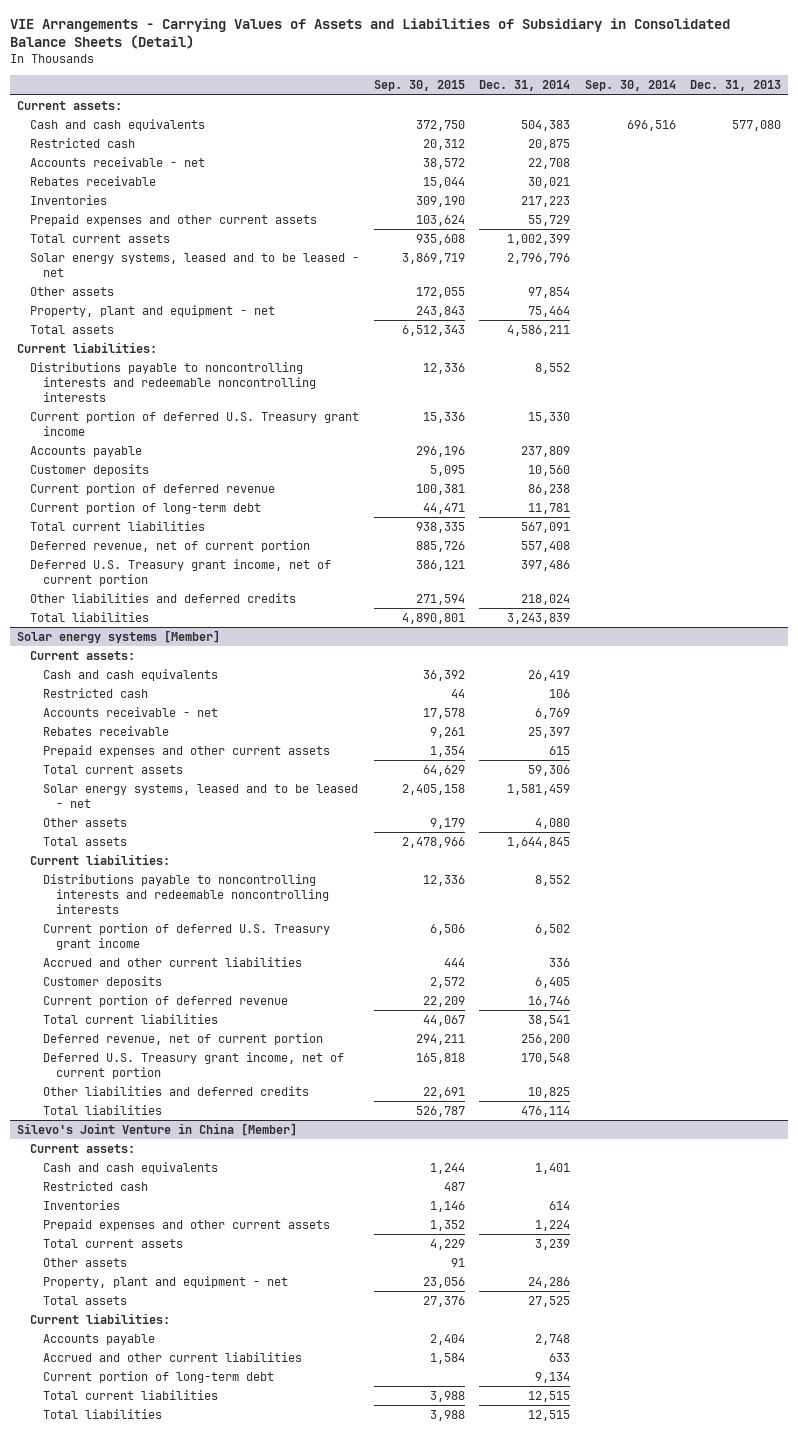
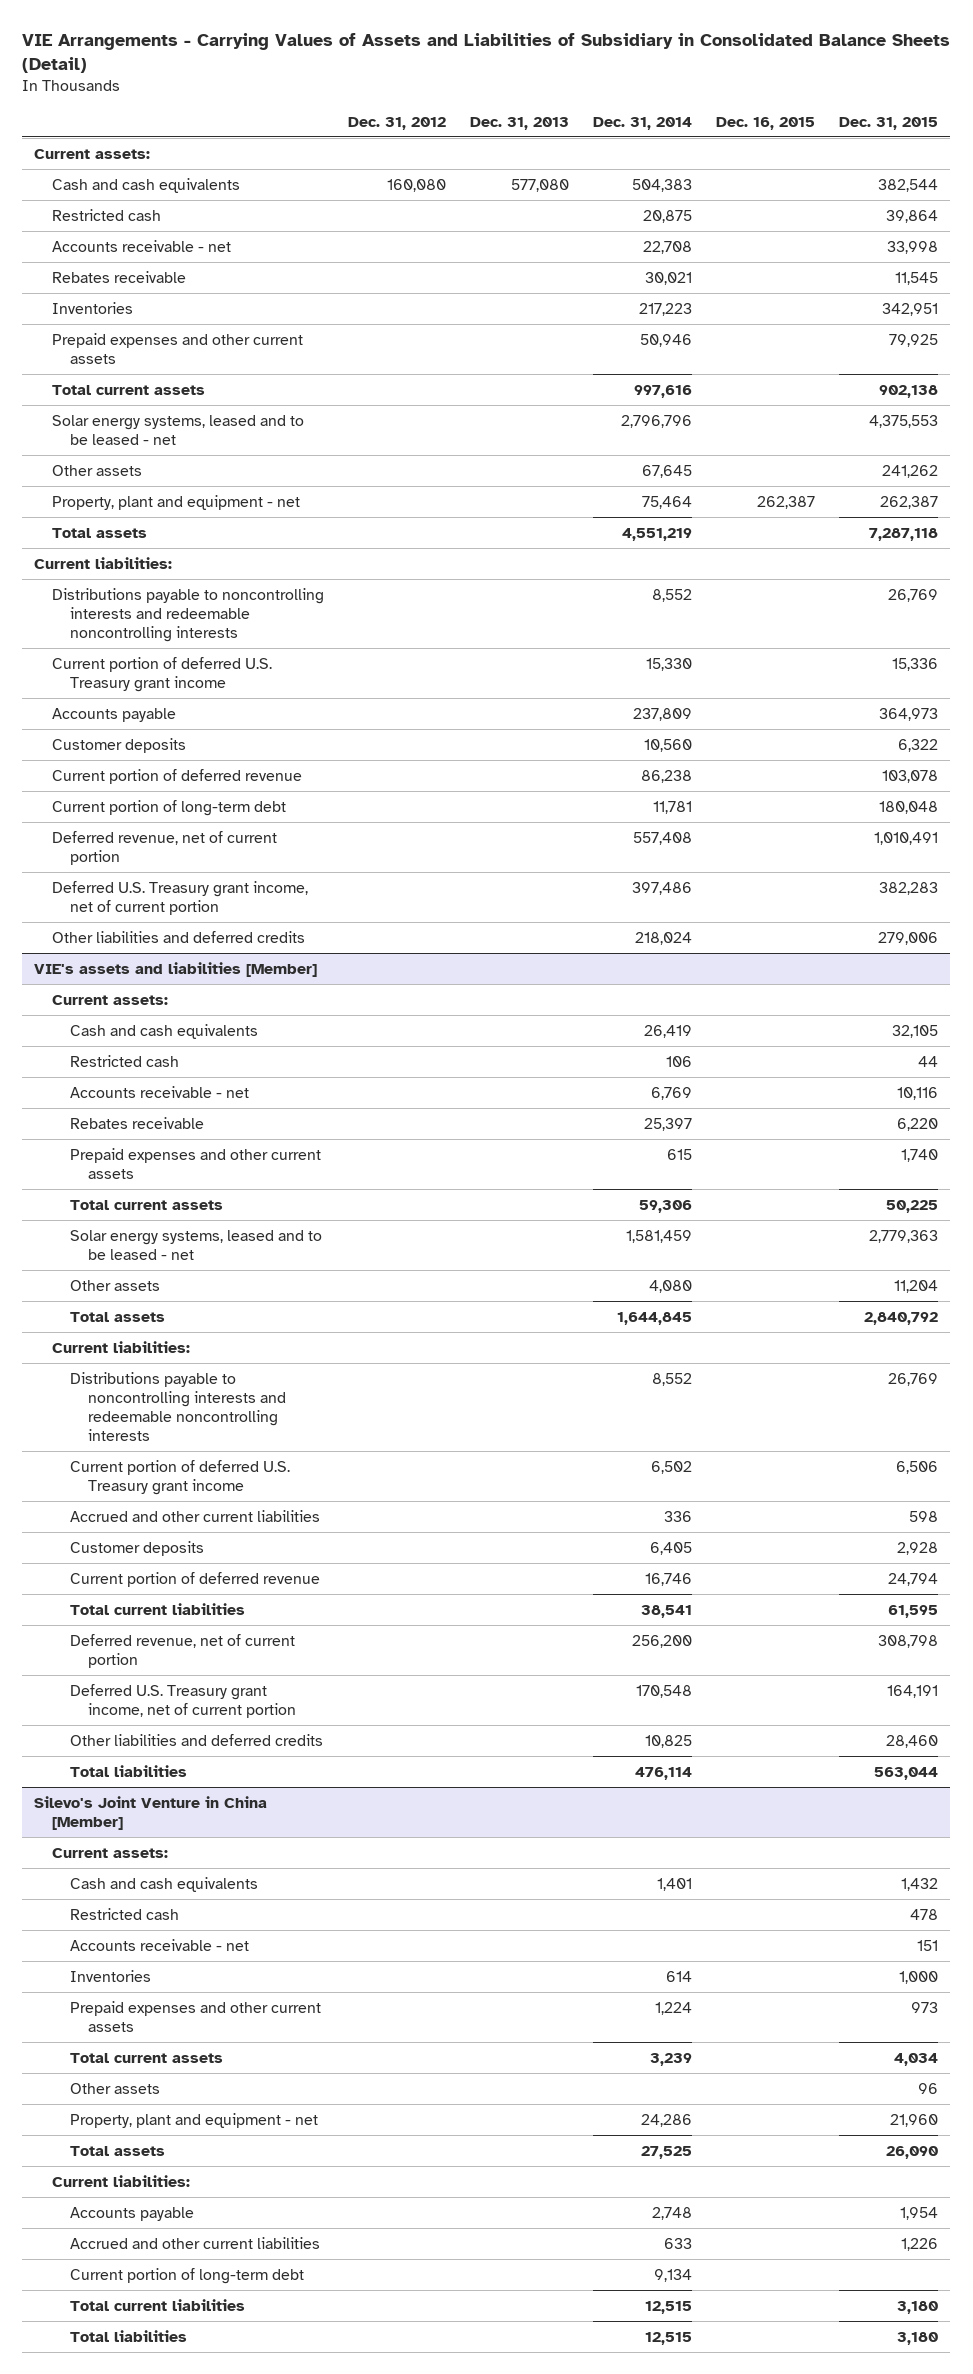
[373,80,465,92] Sep. 30, 2015 -> none
[584,80,676,92] Sep. 30, 2014 -> none
none -> [348,116,447,130] Dec. 31, 2012
none -> [716,116,816,130] Dec. 16, 2015
none -> [839,116,939,130] Dec. 31, 2015
[528,215,571,227] 55,729 -> [640,333,693,347] 50,946
[507,234,571,246] 1,002,399 -> [634,384,693,398] 997,616
[528,287,571,299] 97,854 -> [642,464,693,478] 67,645
[507,325,571,337] 4,586,211 -> [622,527,693,541] 4,551,219
[30,521,206,532] Total current liabilities -> none
[30,612,150,623] Total liabilities -> none
[17,630,221,644] Solar energy systems [Member] -> none
none -> [34,961,318,977] VIE's assets and liabilities [Member]
none -> [70,1938,250,1951] Accounts receivable - net

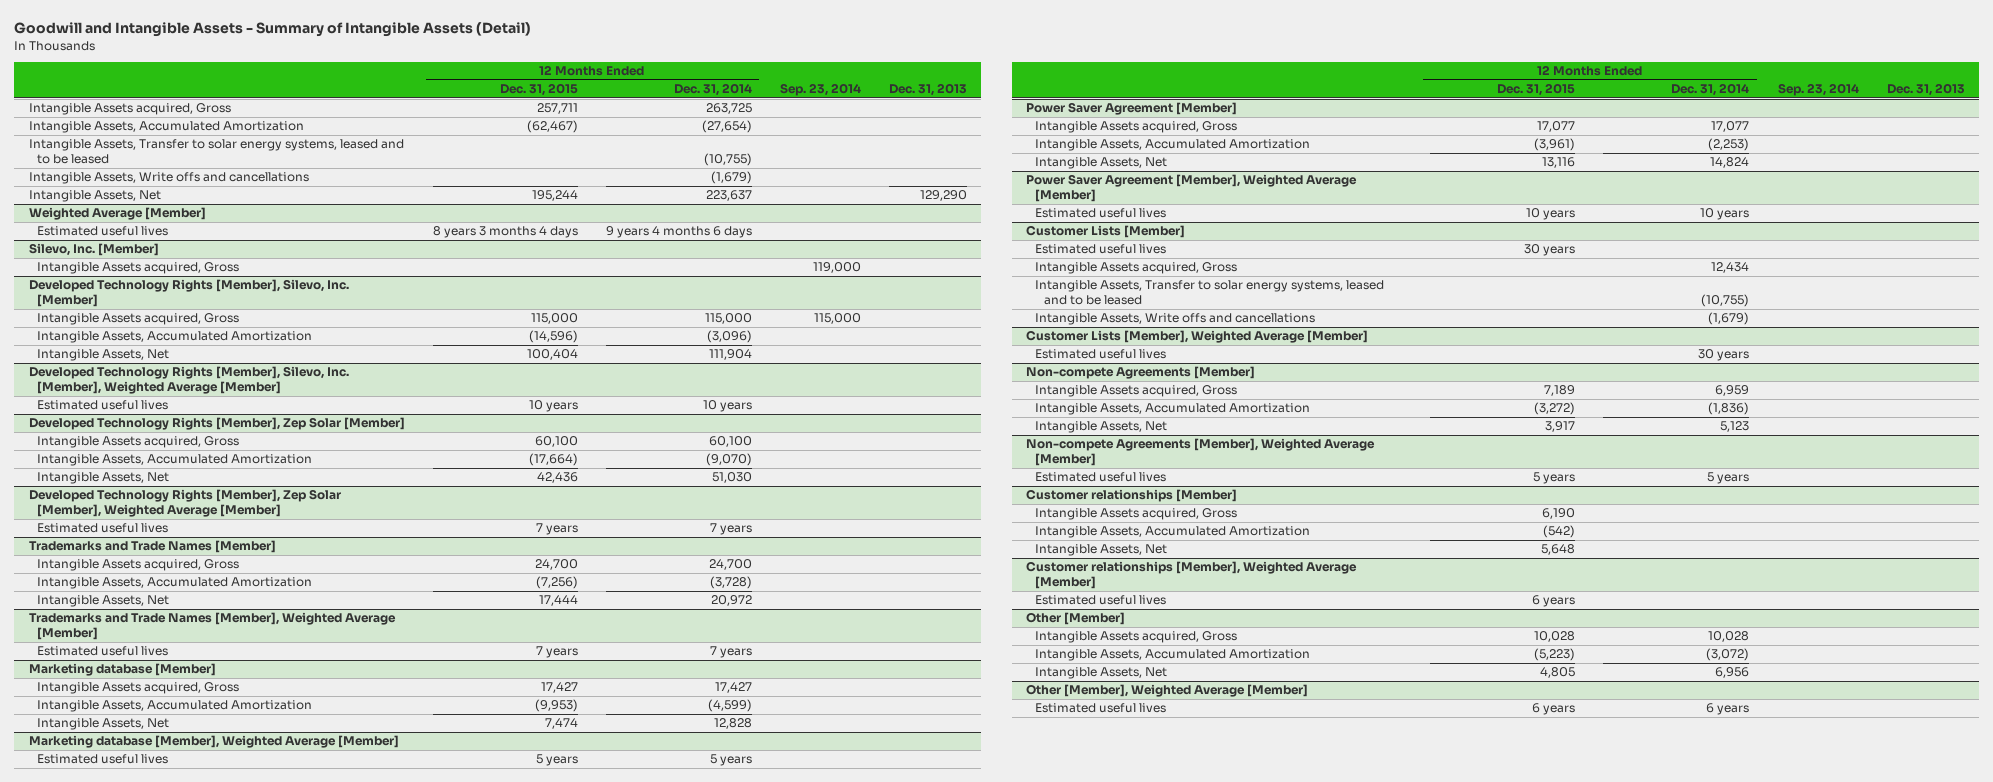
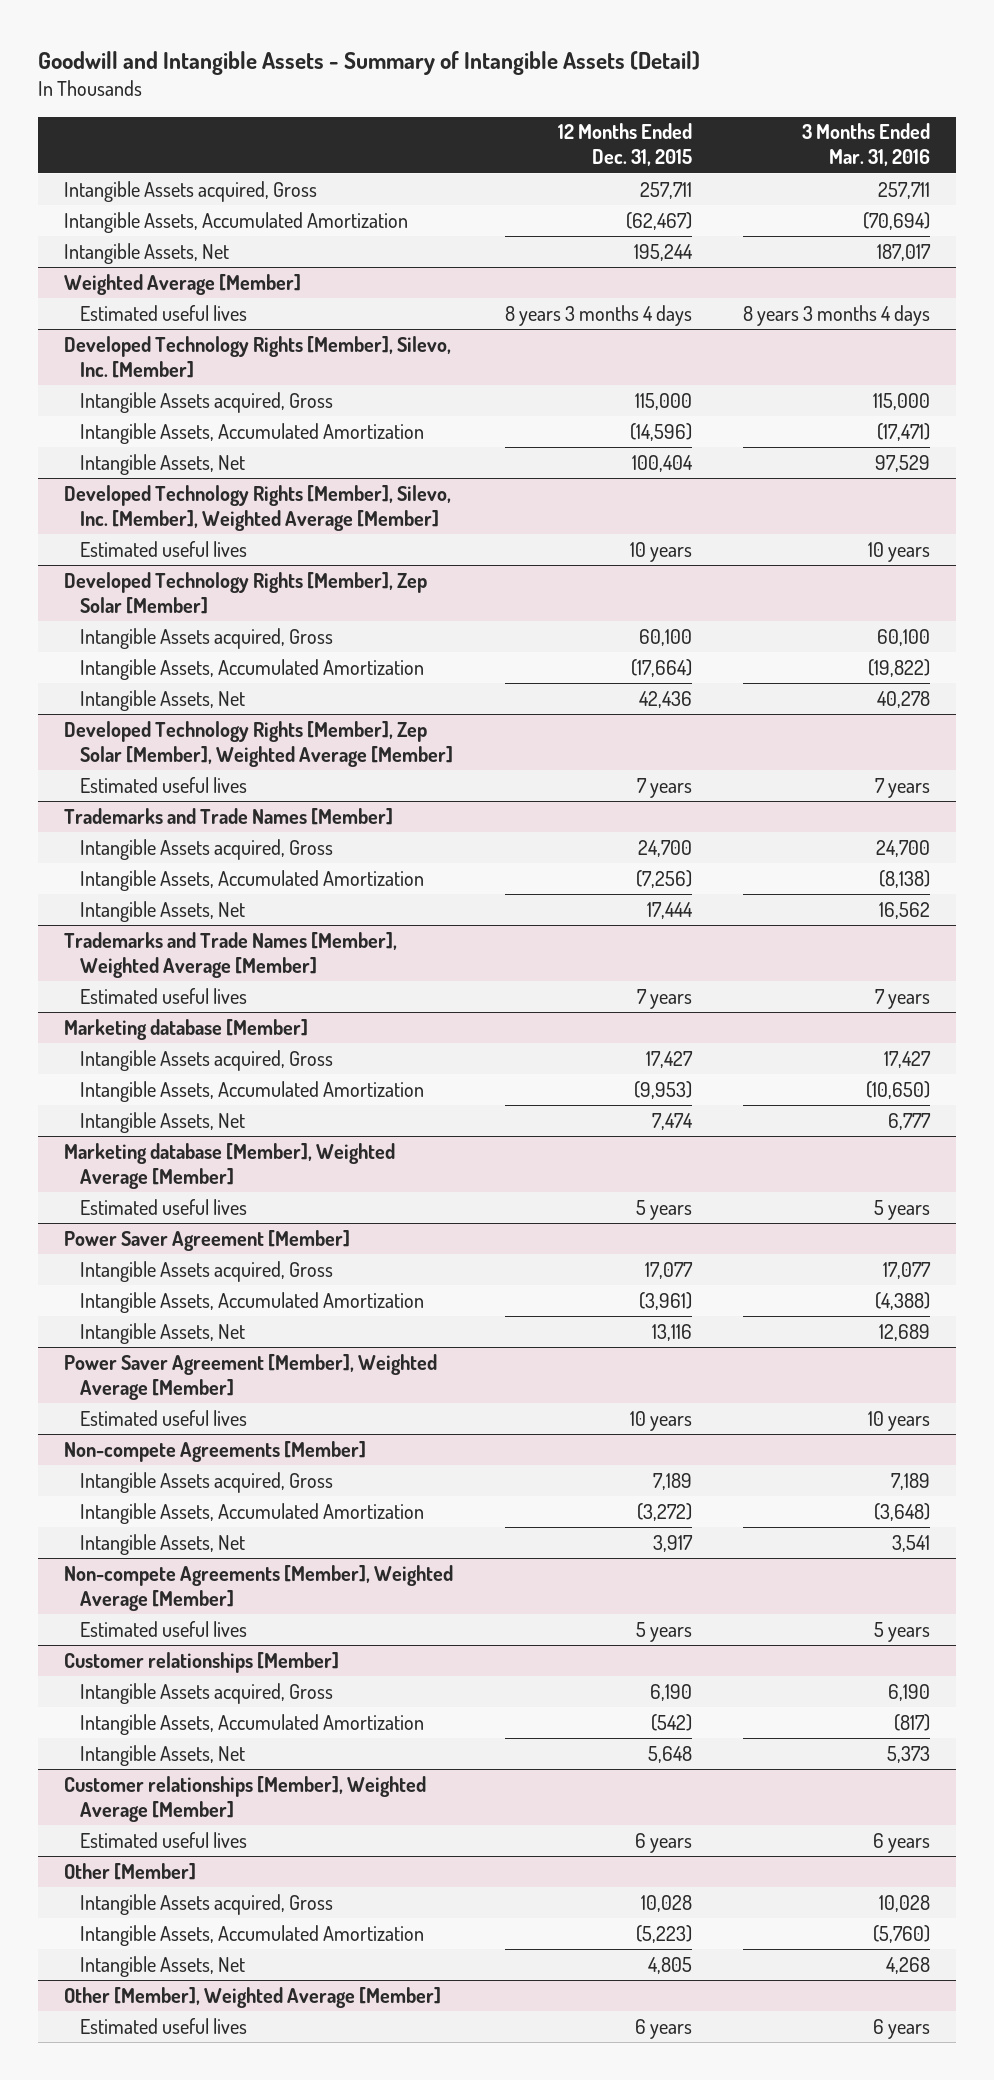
[673,83,752,97] Dec. 31, 2014 -> none
[780,83,862,97] Sep. 23, 2014 -> none
[889,83,968,97] Dec. 31, 2013 -> none
none -> [802,123,931,167] 3 Months Ended Mar. 31, 2016
[28,139,404,165] Intangible Assets, Transfer to solar energy systems, leased and to be leased -> none
[28,172,309,185] Intangible Assets, Write offs and cancellations -> none
[28,243,159,257] Silevo, Inc. [Member] -> none
[37,262,240,275] Intangible Assets acquired, Gross -> none
[1026,225,1186,239] Customer Lists [Member] -> none
[1034,244,1166,255] Estimated useful lives -> none
[1034,262,1237,275] Intangible Assets acquired, Gross -> none
[1034,280,1384,306] Intangible Assets, Transfer to solar energy systems, leased and to be leased -> none
[1034,313,1315,326] Intangible Assets, Write offs and cancellations -> none
[1026,330,1369,344] Customer Lists [Member], Weighted Average [Member] -> none
[1034,349,1166,360] Estimated useful lives -> none

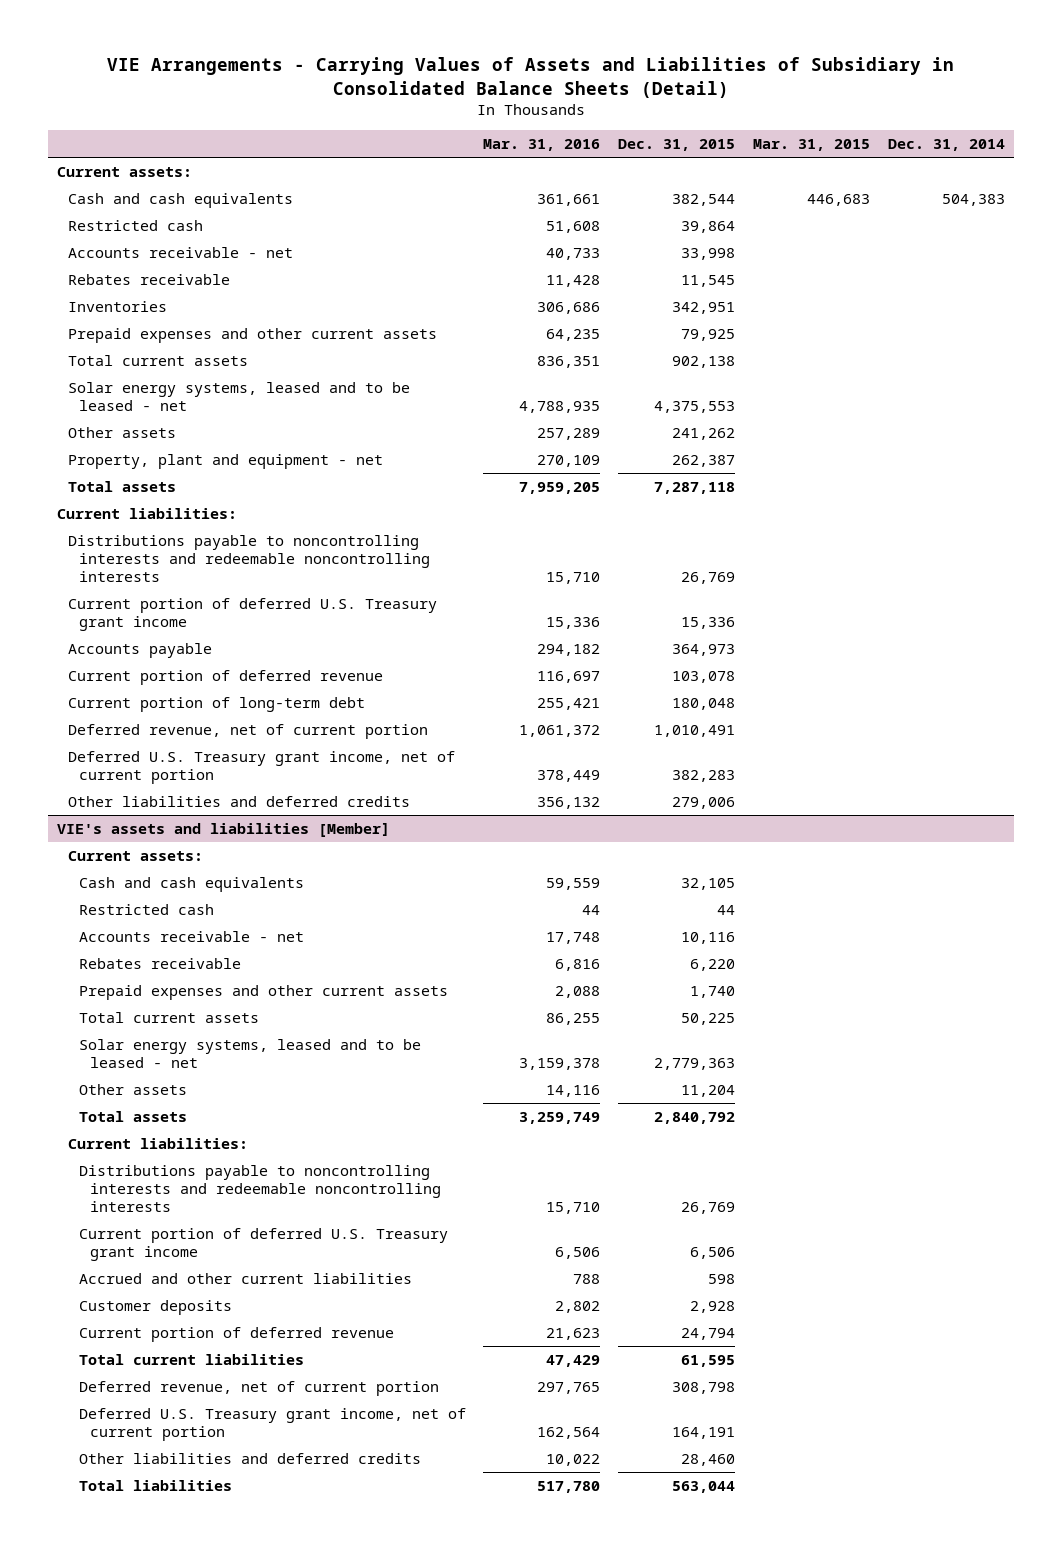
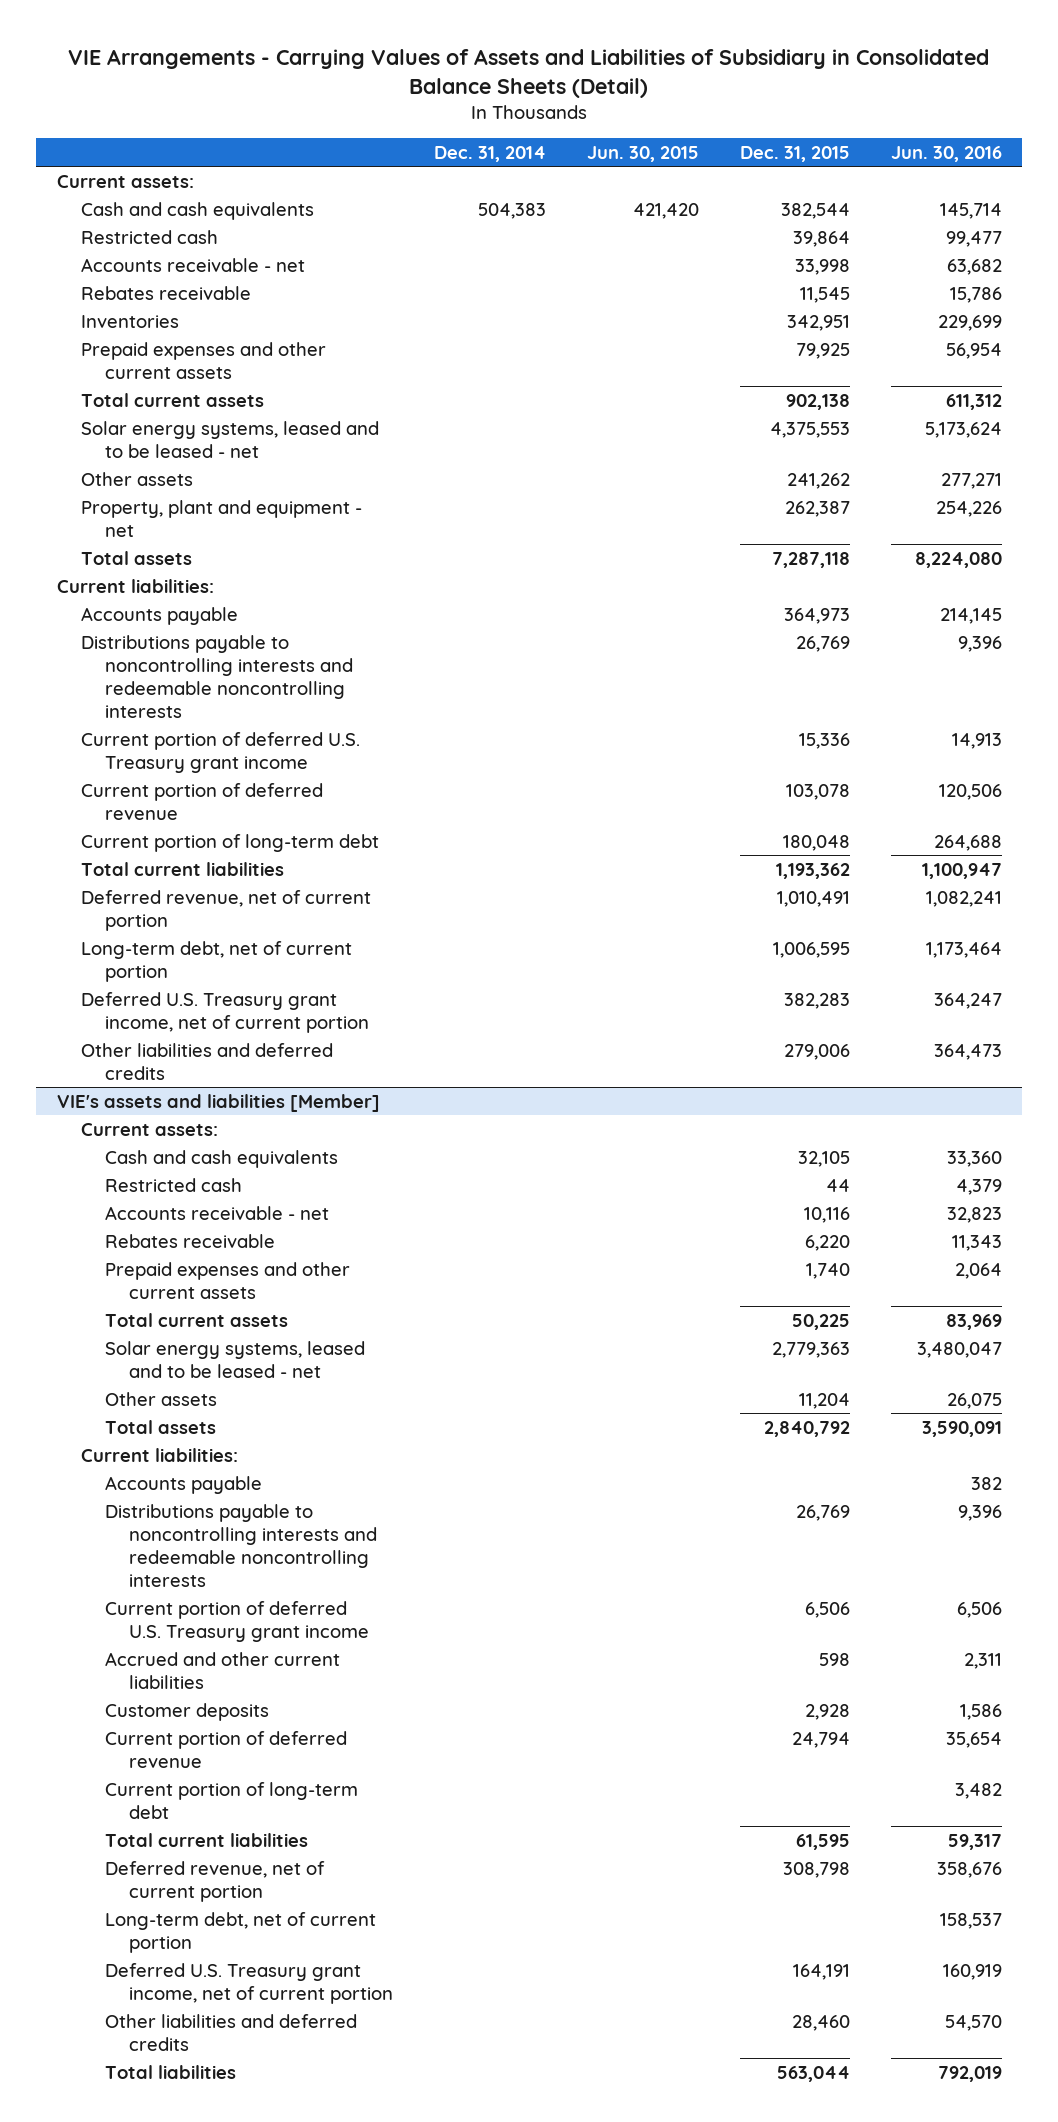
[483,139,601,152] Mar. 31, 2016 -> none
[752,139,870,152] Mar. 31, 2015 -> none
none -> [586,145,699,162] Jun. 30, 2015
none -> [890,145,1002,162] Jun. 30, 2016
[67,642,212,658] Accounts payable -> [80,606,238,625] Accounts payable
none -> [80,861,284,876] Total current liabilities
none -> [80,940,352,982] Long-term debt, net of current portion
none -> [104,1475,262,1494] Accounts payable
none -> [104,1781,358,1819] Current portion of long-term debt
none -> [104,1911,376,1953] Long-term debt, net of current portion

